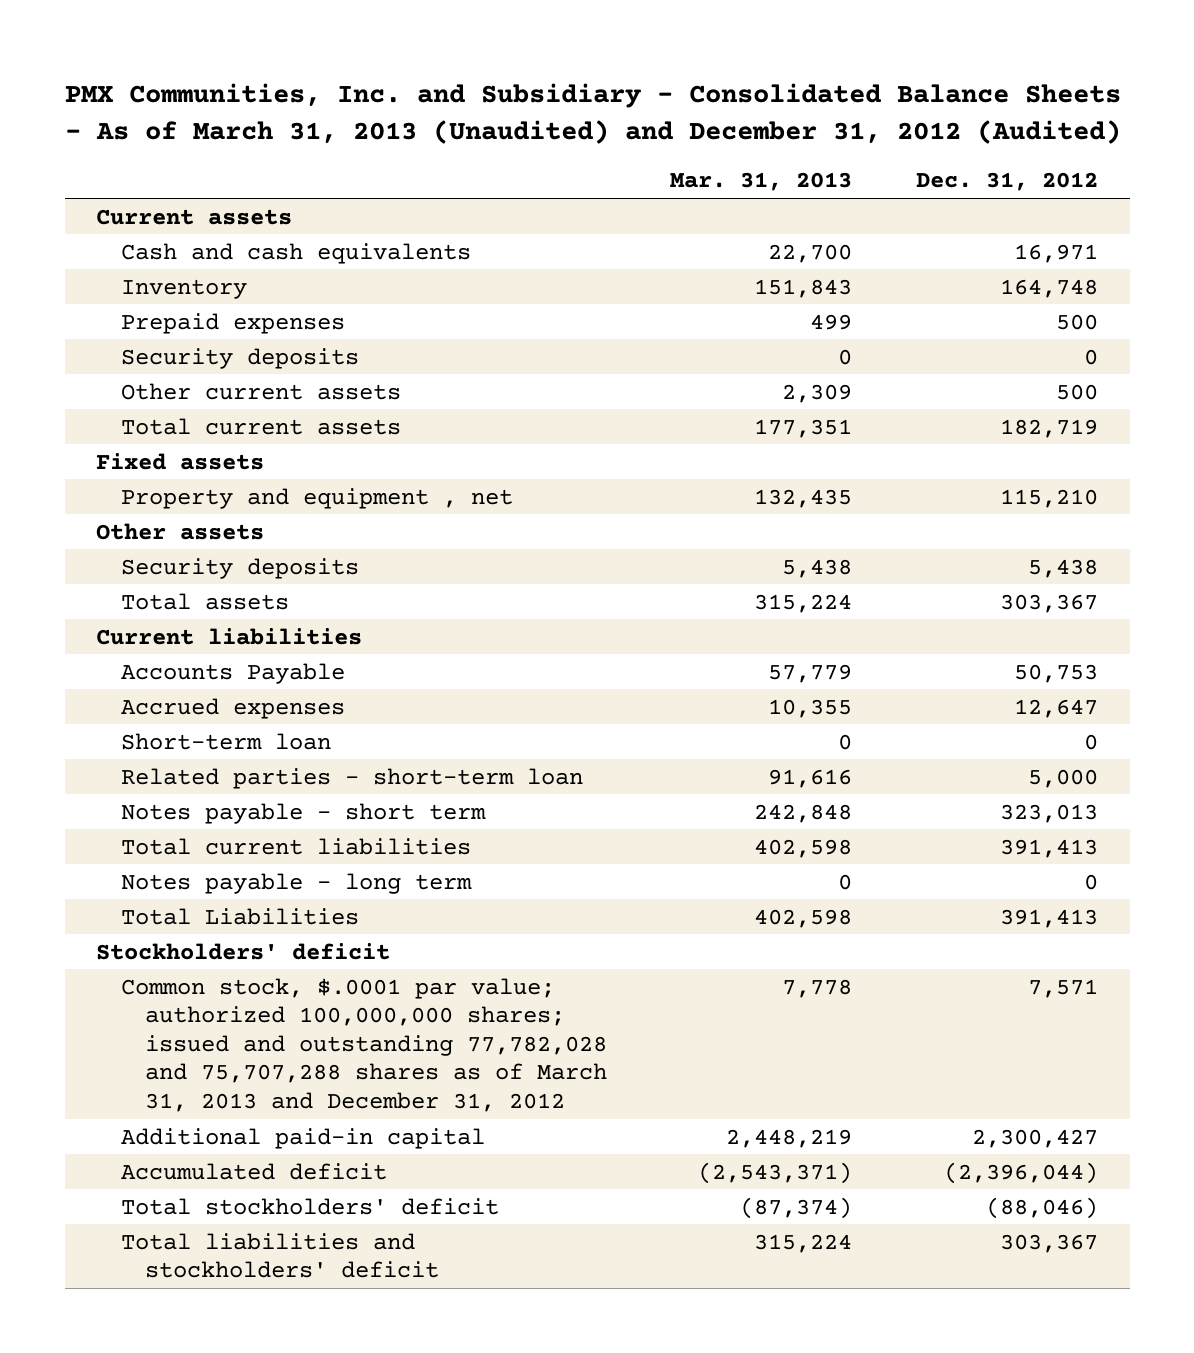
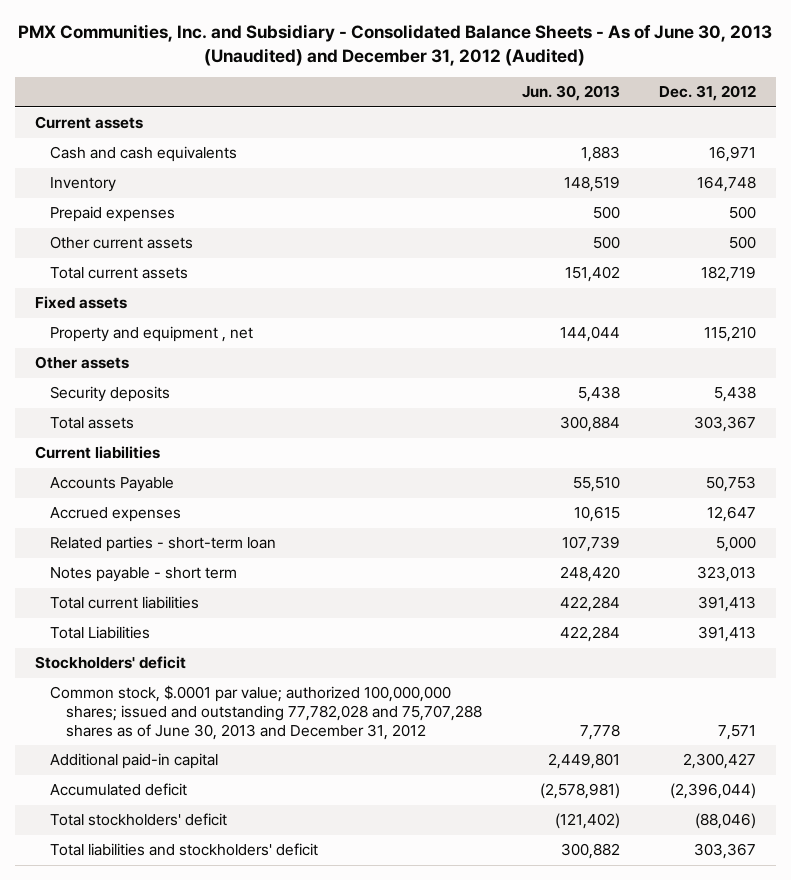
[64,82,1121,144] PMX Communities, Inc. and Subsidiary - Consolidated Balance Sheets - As of March 31, 2013 (Unaudited) and December 31, 2012 (Audited) -> [18,24,773,66] PMX Communities, Inc. and Subsidiary - Consolidated Balance Sheets - As of June 30, 2013 (Unaudited) and December 31, 2012 (Audited)
[670,172,853,192] Mar. 31, 2013 -> none
none -> [521,85,620,102] Jun. 30, 2013
[120,347,359,369] Security deposits -> none
[120,732,331,750] Short-term loan -> none
[120,872,472,894] Notes payable - long term -> none
[120,977,608,1112] Common stock, $.0001 par value; authorized 100,000,000 shares; issued and outstanding 77,782,028 and 75,707,288 shares as of March 31, 2013 and December 31, 2012 -> [50,685,482,740] Common stock, $.0001 par value; authorized 100,000,000 shares; issued and outstanding 77,782,028 and 75,707,288 shares as of June 30, 2013 and December 31, 2012

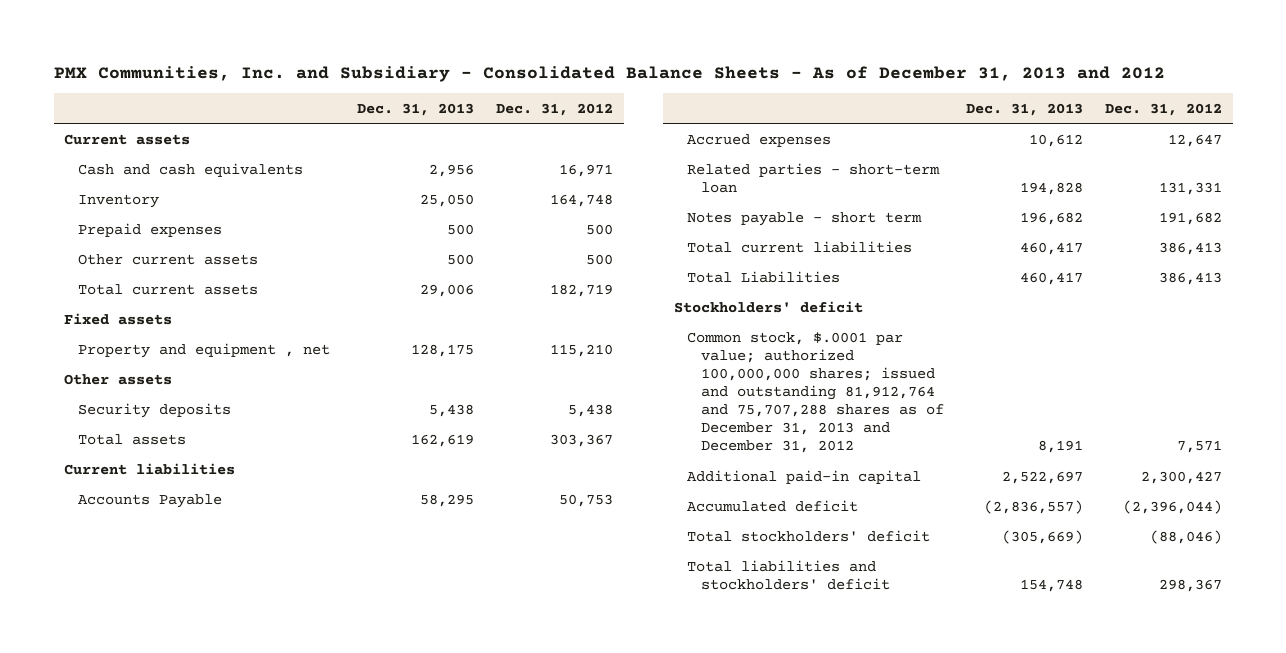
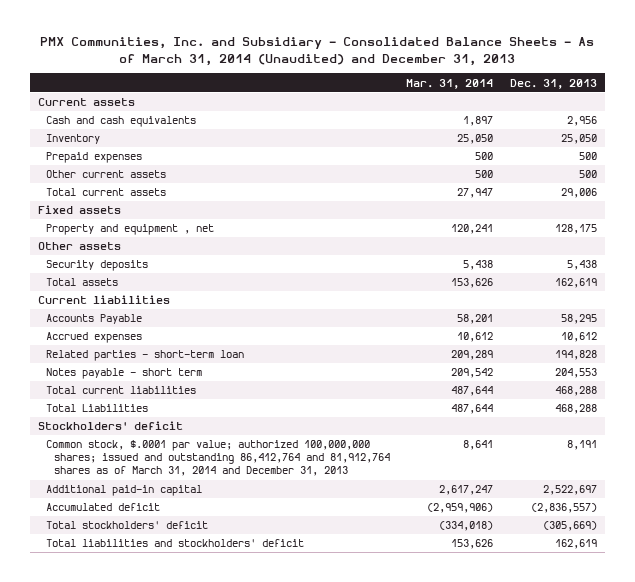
[53,65,1165,82] PMX Communities, Inc. and Subsidiary - Consolidated Balance Sheets - As of December 31, 2013 and 2012 -> [40,37,595,66] PMX Communities, Inc. and Subsidiary - Consolidated Balance Sheets - As of March 31, 2014 (Unaudited) and December 31, 2013
[495,102,613,116] Dec. 31, 2012 -> none
none -> [406,78,494,89] Mar. 31, 2014
[1020,211,1084,225] 196,682 -> [554,368,597,379] 204,553
[1020,241,1084,255] 460,417 -> [554,386,597,397] 468,288
[1020,271,1084,285] 460,417 -> [554,404,597,415] 468,288
[687,331,945,454] Common stock, $.0001 par value; authorized 100,000,000 shares; issued and outstanding 81,912,764 and 75,707,288 shares as of December 31, 2013 and December 31, 2012 -> [46,440,391,477] Common stock, $.0001 par value; authorized 100,000,000 shares; issued and outstanding 86,412,764 and 81,912,764 shares as of March 31, 2014 and December 31, 2013
[1020,578,1084,592] 154,748 -> [554,539,597,550] 162,619

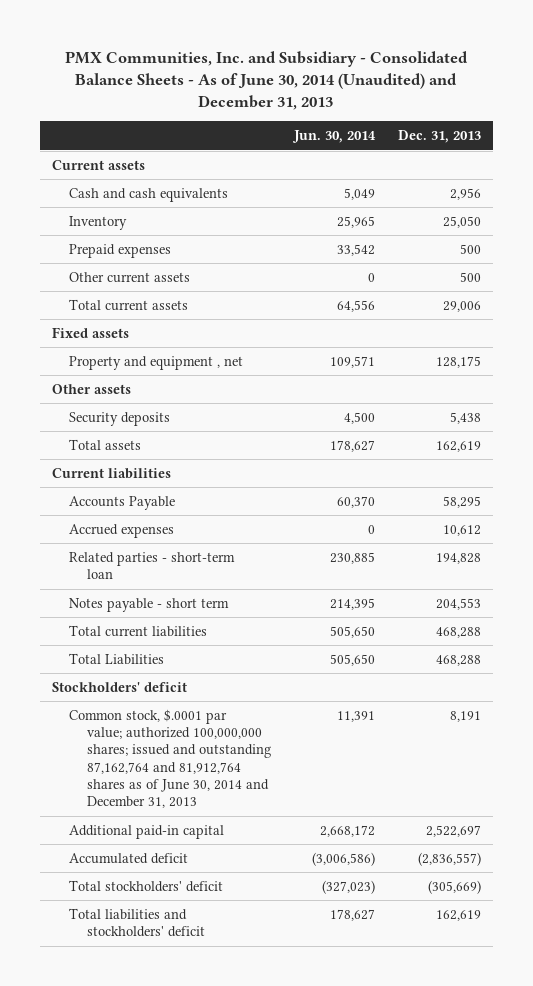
[40,37,595,66] PMX Communities, Inc. and Subsidiary - Consolidated Balance Sheets - As of March 31, 2014 (Unaudited) and December 31, 2013 -> [65,50,469,111] PMX Communities, Inc. and Subsidiary - Consolidated Balance Sheets - As of June 30, 2014 (Unaudited) and December 31, 2013
[406,78,494,89] Mar. 31, 2014 -> none
none -> [292,130,377,144] Jun. 30, 2014
[46,440,391,477] Common stock, $.0001 par value; authorized 100,000,000 shares; issued and outstanding 86,412,764 and 81,912,764 shares as of March 31, 2014 and December 31, 2013 -> [69,708,272,809] Common stock, $.0001 par value; authorized 100,000,000 shares; issued and outstanding 87,162,764 and 81,912,764 shares as of June 30, 2014 and December 31, 2013

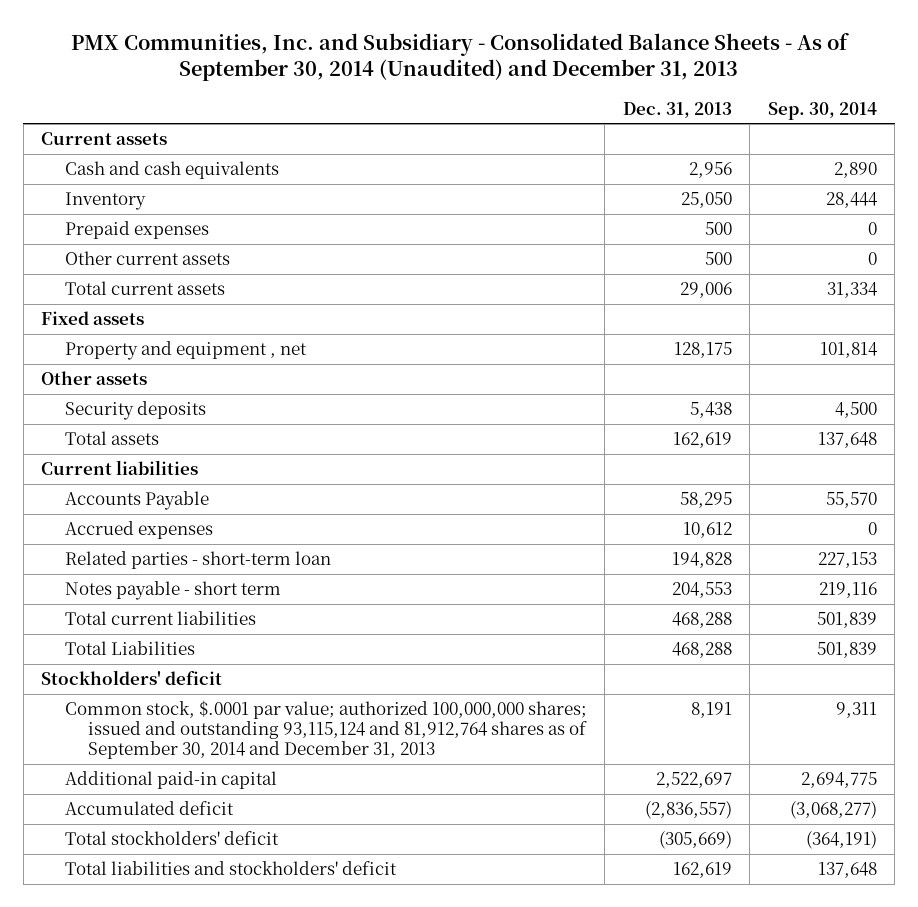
[65,50,469,111] PMX Communities, Inc. and Subsidiary - Consolidated Balance Sheets - As of June 30, 2014 (Unaudited) and December 31, 2013 -> [71,32,850,82] PMX Communities, Inc. and Subsidiary - Consolidated Balance Sheets - As of September 30, 2014 (Unaudited) and December 31, 2013
[292,130,377,144] Jun. 30, 2014 -> none
none -> [767,101,877,120] Sep. 30, 2014
[69,708,272,809] Common stock, $.0001 par value; authorized 100,000,000 shares; issued and outstanding 87,162,764 and 81,912,764 shares as of June 30, 2014 and December 31, 2013 -> [64,700,588,760] Common stock, $.0001 par value; authorized 100,000,000 shares; issued and outstanding 93,115,124 and 81,912,764 shares as of September 30, 2014 and December 31, 2013

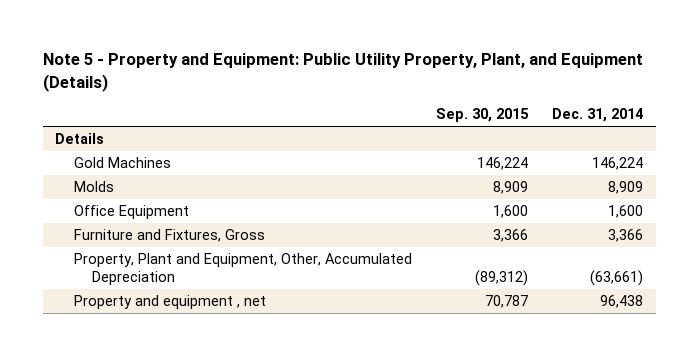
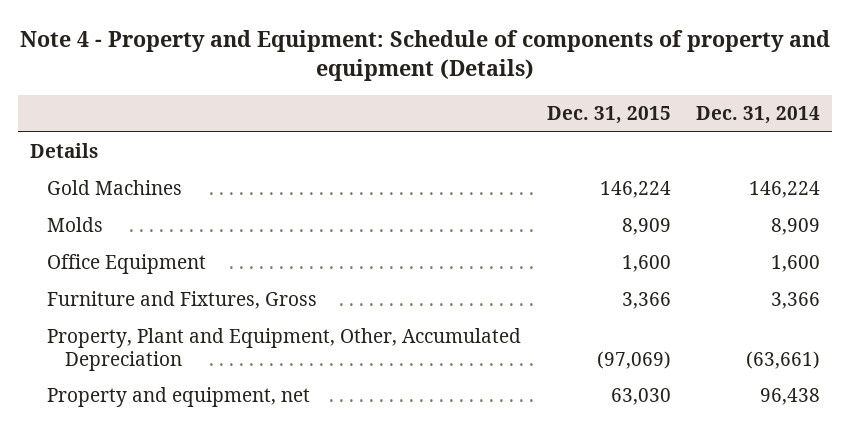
[43,53,644,92] Note 5 - Property and Equipment: Public Utility Property, Plant, and Equipment (Details) -> [20,29,831,82] Note 4 - Property and Equipment: Schedule of components of property and equipment (Details)
[435,108,529,123] Sep. 30, 2015 -> none
none -> [546,106,671,125] Dec. 31, 2015
[73,295,266,310] Property and equipment , net -> [47,387,311,408] Property and equipment, net

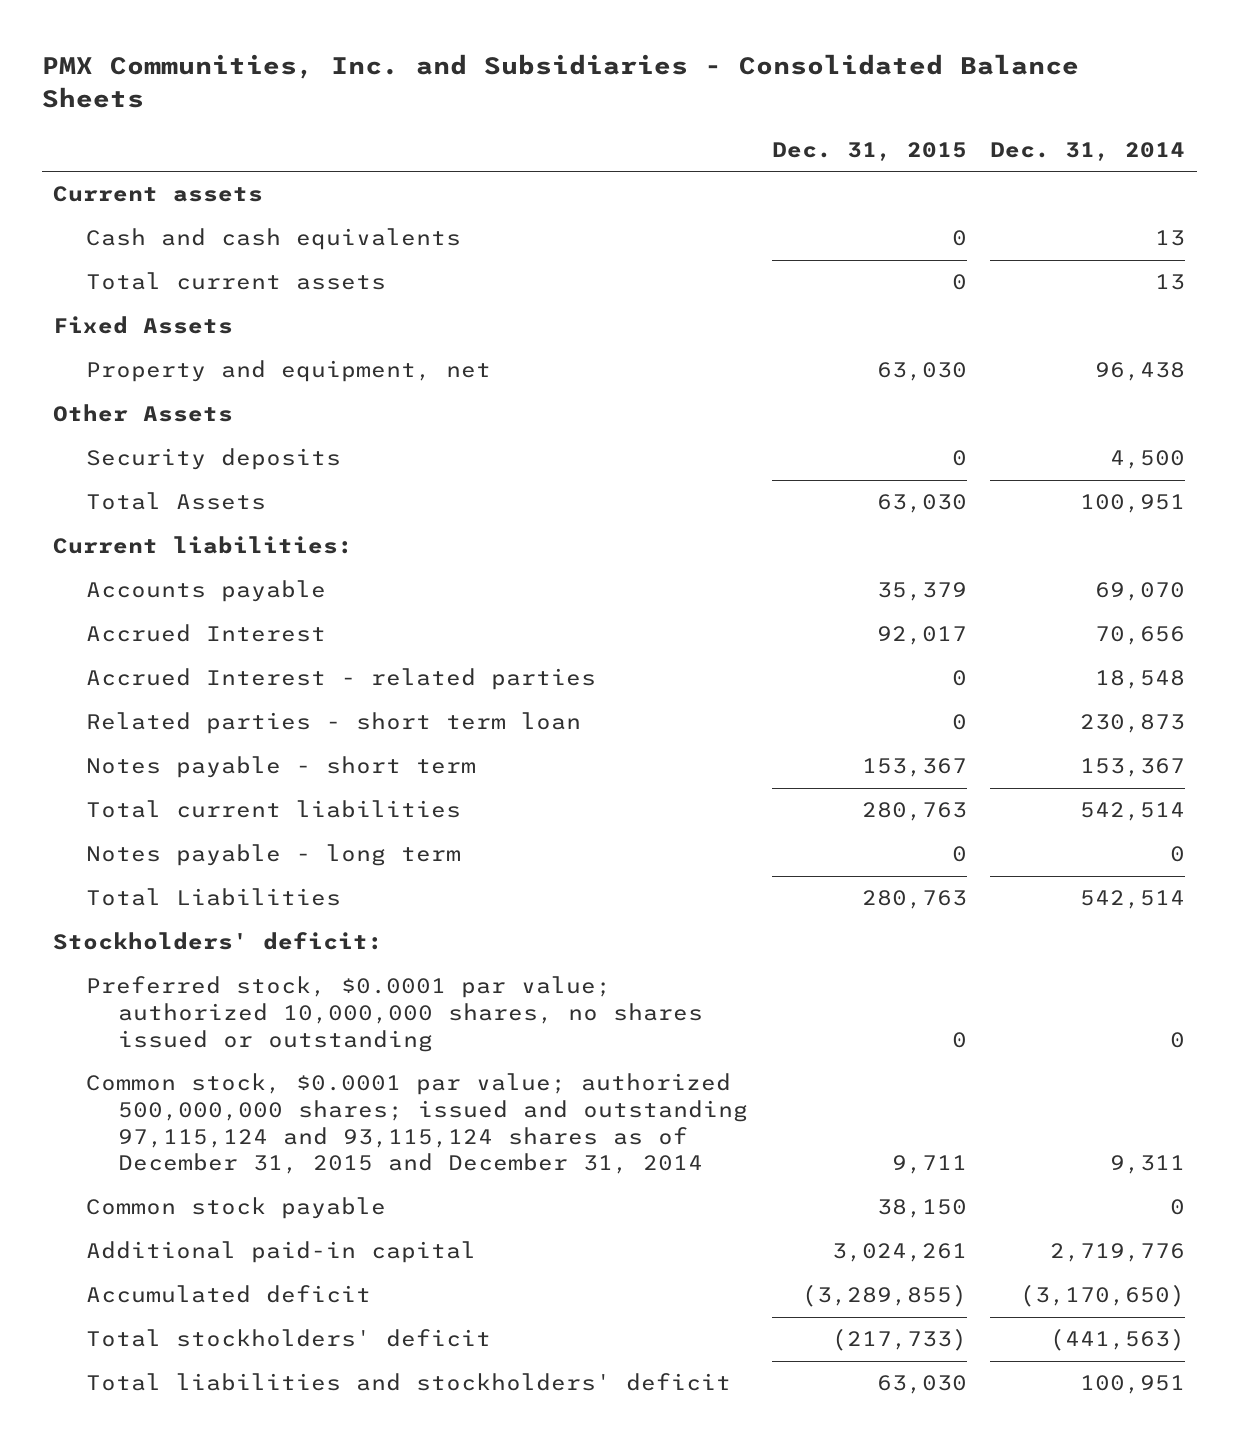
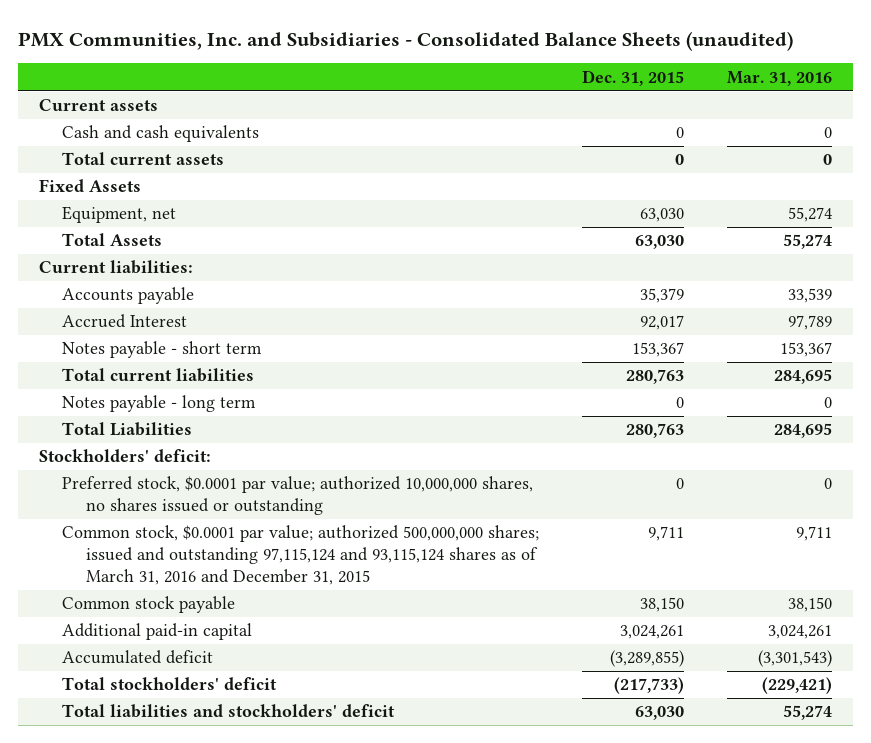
[41,54,1079,108] PMX Communities, Inc. and Subsidiaries - Consolidated Balance Sheets -> [17,30,793,51] PMX Communities, Inc. and Subsidiaries - Consolidated Balance Sheets (unaudited)
[990,141,1186,161] Dec. 31, 2014 -> none
none -> [726,70,832,86] Mar. 31, 2016
[53,404,234,423] Other Assets -> none
[85,448,341,471] Security deposits -> none
[85,360,491,383] Property and equipment, net -> [62,206,177,224] Equipment, net
[85,668,596,691] Accrued Interest - related parties -> none
[85,712,581,735] Related parties - short term loan -> none
[85,1073,748,1175] Common stock, $0.0001 par value; authorized 500,000,000 shares; issued and outstanding 97,115,124 and 93,115,124 shares as of December 31, 2015 and December 31, 2014 -> [62,525,540,586] Common stock, $0.0001 par value; authorized 500,000,000 shares; issued and outstanding 97,115,124 and 93,115,124 shares as of March 31, 2016 and December 31, 2015

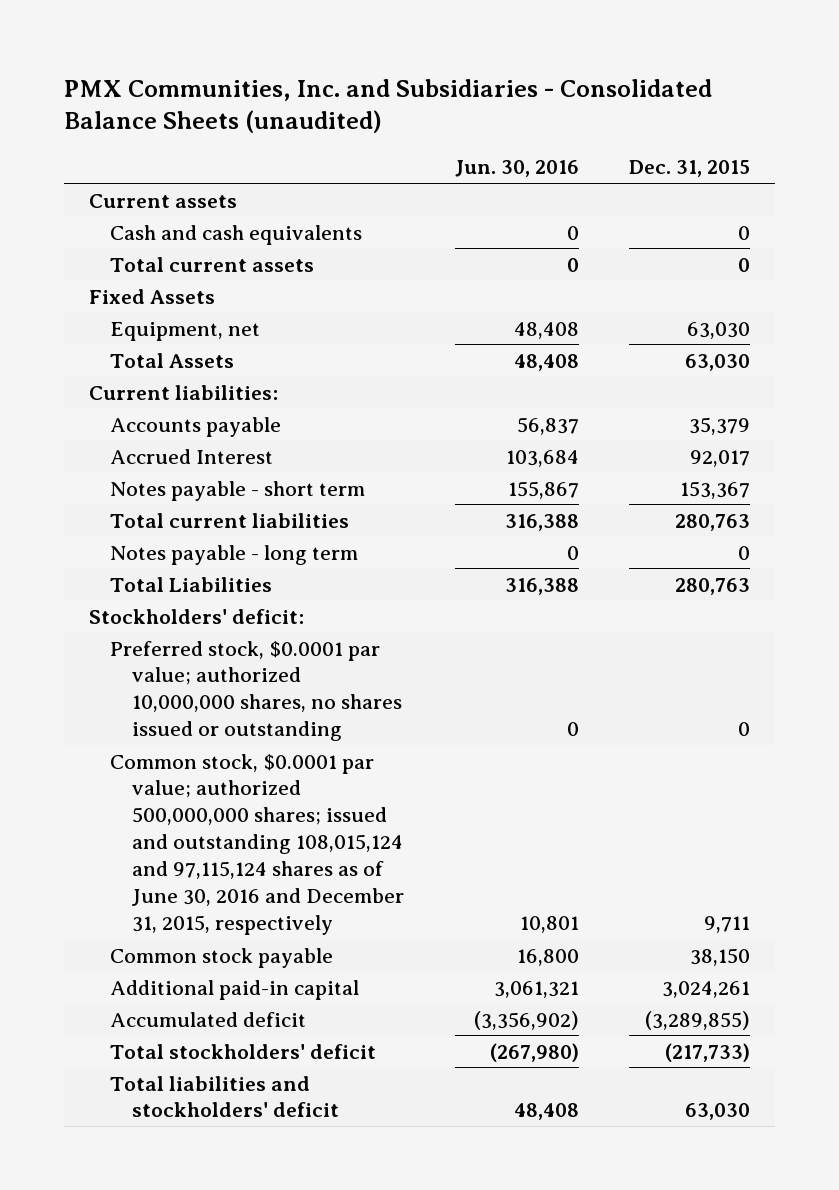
[726,70,832,86] Mar. 31, 2016 -> none
none -> [454,160,579,178] Jun. 30, 2016
[62,525,540,586] Common stock, $0.0001 par value; authorized 500,000,000 shares; issued and outstanding 97,115,124 and 93,115,124 shares as of March 31, 2016 and December 31, 2015 -> [110,753,405,935] Common stock, $0.0001 par value; authorized 500,000,000 shares; issued and outstanding 108,015,124 and 97,115,124 shares as of June 30, 2016 and December 31, 2015, respectively

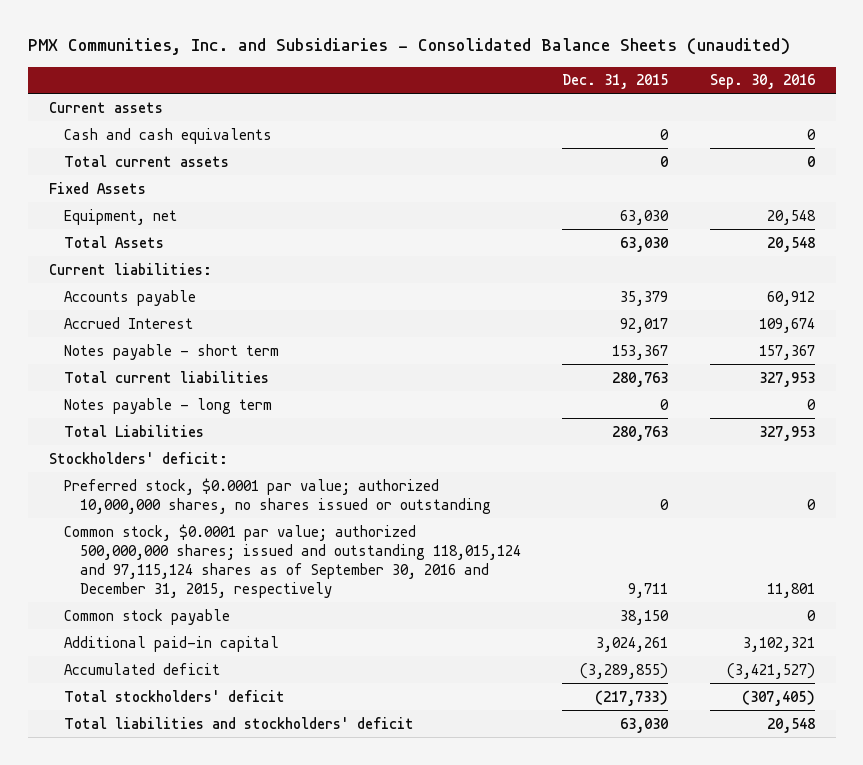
[454,160,579,178] Jun. 30, 2016 -> none
none -> [709,74,815,90] Sep. 30, 2016
[110,753,405,935] Common stock, $0.0001 par value; authorized 500,000,000 shares; issued and outstanding 108,015,124 and 97,115,124 shares as of June 30, 2016 and December 31, 2015, respectively -> [64,523,521,599] Common stock, $0.0001 par value; authorized 500,000,000 shares; issued and outstanding 118,015,124 and 97,115,124 shares as of September 30, 2016 and December 31, 2015, respectively

